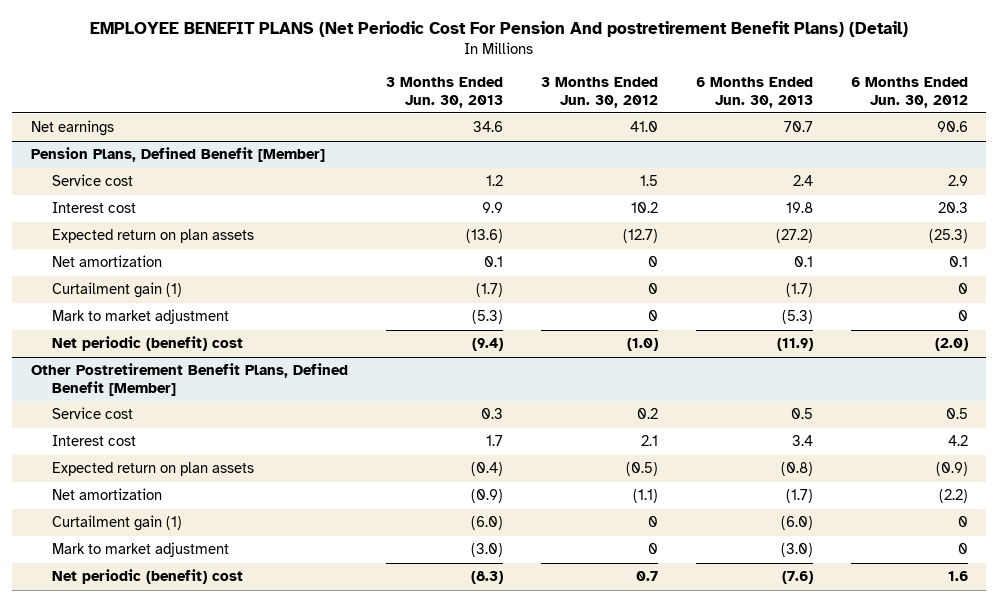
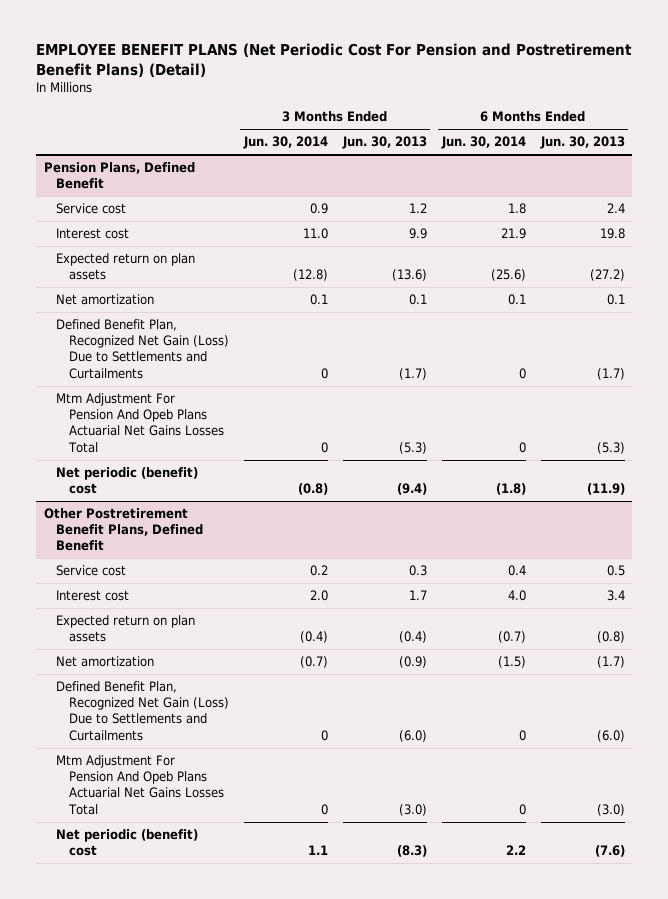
[90,21,909,38] EMPLOYEE BENEFIT PLANS (Net Periodic Cost For Pension And postretirement Benefit Plans) (Detail) -> [36,43,633,77] EMPLOYEE BENEFIT PLANS (Net Periodic Cost For Pension and Postretirement Benefit Plans) (Detail)
[540,76,658,108] 3 Months Ended Jun. 30, 2012 -> none
[850,76,968,108] 6 Months Ended Jun. 30, 2012 -> none
none -> [242,136,328,150] Jun. 30, 2014
none -> [440,136,526,150] Jun. 30, 2014
[30,120,114,137] Net earnings -> none
[30,147,325,163] Pension Plans, Defined Benefit [Member] -> [43,162,195,190] Pension Plans, Defined Benefit
[52,282,183,299] Curtailment gain (1) -> [56,319,229,379] Defined Benefit Plan, Recognized Net Gain (Loss) Due to Settlements and Curtailments
[52,309,230,325] Mark to market adjustment -> [56,393,224,453] Mtm Adjustment For Pension And Opeb Plans Actuarial Net Gains Losses Total
[30,363,348,396] Other Postretirement Benefit Plans, Defined Benefit [Member] -> [43,508,204,552] Other Postretirement Benefit Plans, Defined Benefit
[52,515,183,532] Curtailment gain (1) -> [56,681,229,741] Defined Benefit Plan, Recognized Net Gain (Loss) Due to Settlements and Curtailments
[52,542,230,558] Mark to market adjustment -> [56,755,224,815] Mtm Adjustment For Pension And Opeb Plans Actuarial Net Gains Losses Total

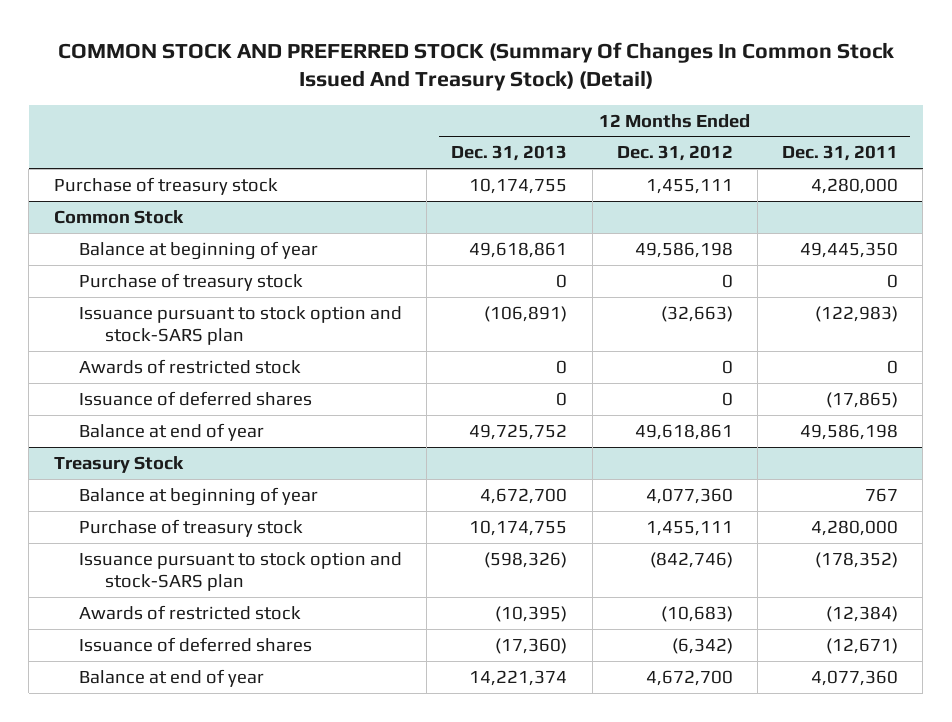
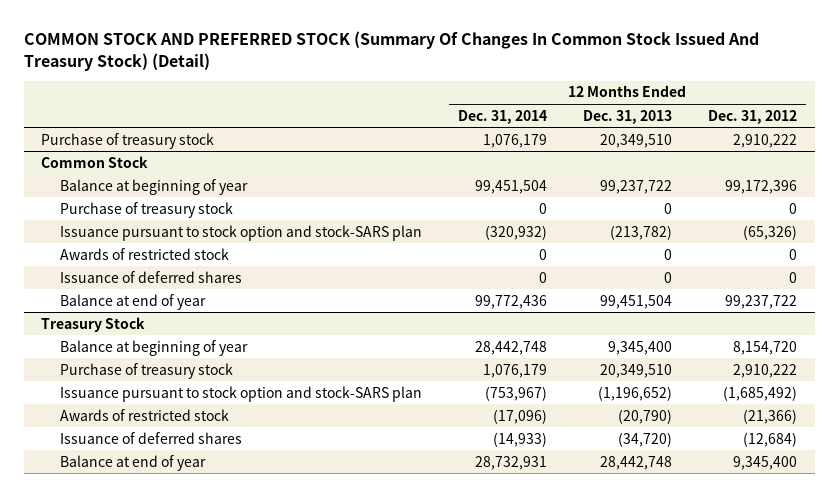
[782,145,899,162] Dec. 31, 2011 -> none
none -> [457,109,547,124] Dec. 31, 2014
[469,177,568,194] 10,174,755 -> [599,133,672,148] 20,349,510
[645,178,733,194] 1,455,111 -> [732,133,797,148] 2,910,222
[469,241,568,258] 49,618,861 -> [599,179,672,194] 99,237,722
[634,241,733,258] 49,586,198 -> [724,179,797,194] 99,172,396
[484,305,568,322] (106,891) -> [609,224,672,240] (213,782)
[660,305,733,322] (32,663) -> [742,224,797,240] (65,326)
[469,423,568,440] 49,725,752 -> [599,294,672,309] 99,451,504
[634,423,733,440] 49,618,861 -> [724,294,797,309] 99,237,722
[480,487,568,504] 4,672,700 -> [607,340,672,355] 9,345,400
[645,487,733,504] 4,077,360 -> [732,340,797,355] 8,154,720
[469,519,568,536] 10,174,755 -> [599,363,672,378] 20,349,510
[645,520,733,536] 1,455,111 -> [732,363,797,378] 2,910,222
[484,551,568,568] (598,326) -> [597,385,672,401] (1,196,652)
[649,551,733,568] (842,746) -> [722,385,797,401] (1,685,492)
[495,605,568,622] (10,395) -> [617,408,672,424] (20,790)
[660,605,733,622] (10,683) -> [742,408,797,424] (21,366)
[495,637,568,654] (17,360) -> [617,431,672,447] (34,720)
[671,637,733,654] (6,342) -> [742,431,797,447] (12,684)
[469,669,568,686] 14,221,374 -> [599,455,672,470] 28,442,748
[645,669,733,686] 4,672,700 -> [732,455,797,470] 9,345,400

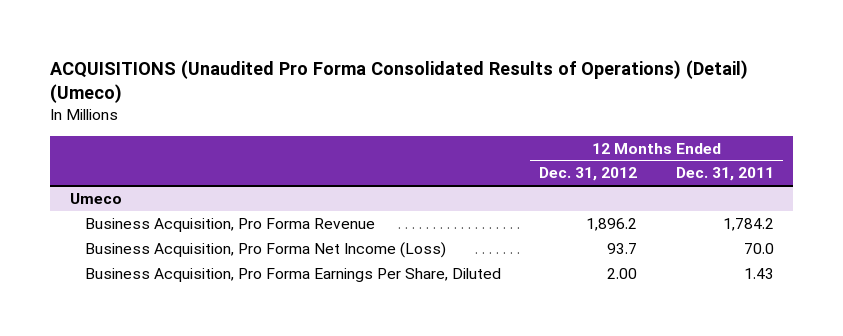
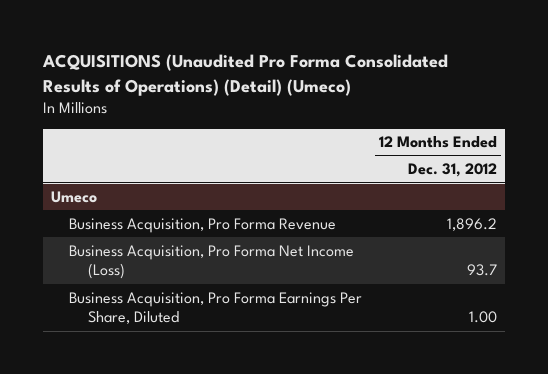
[675,167,774,182] Dec. 31, 2011 -> none
[607,267,638,279] 2.00 -> [469,311,498,324] 1.00

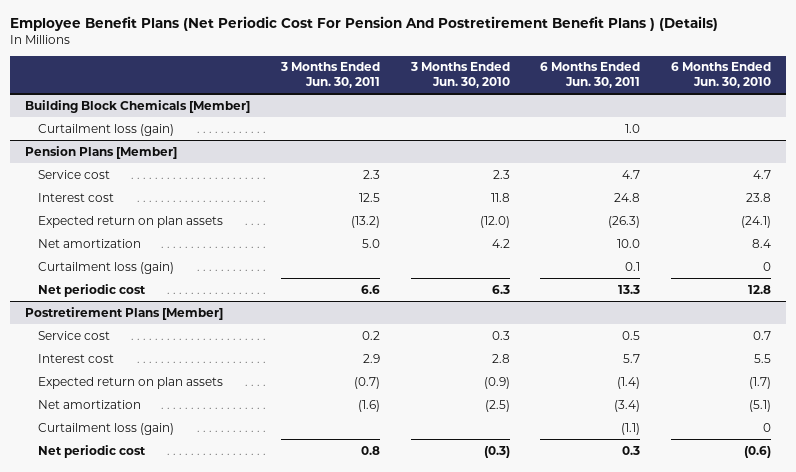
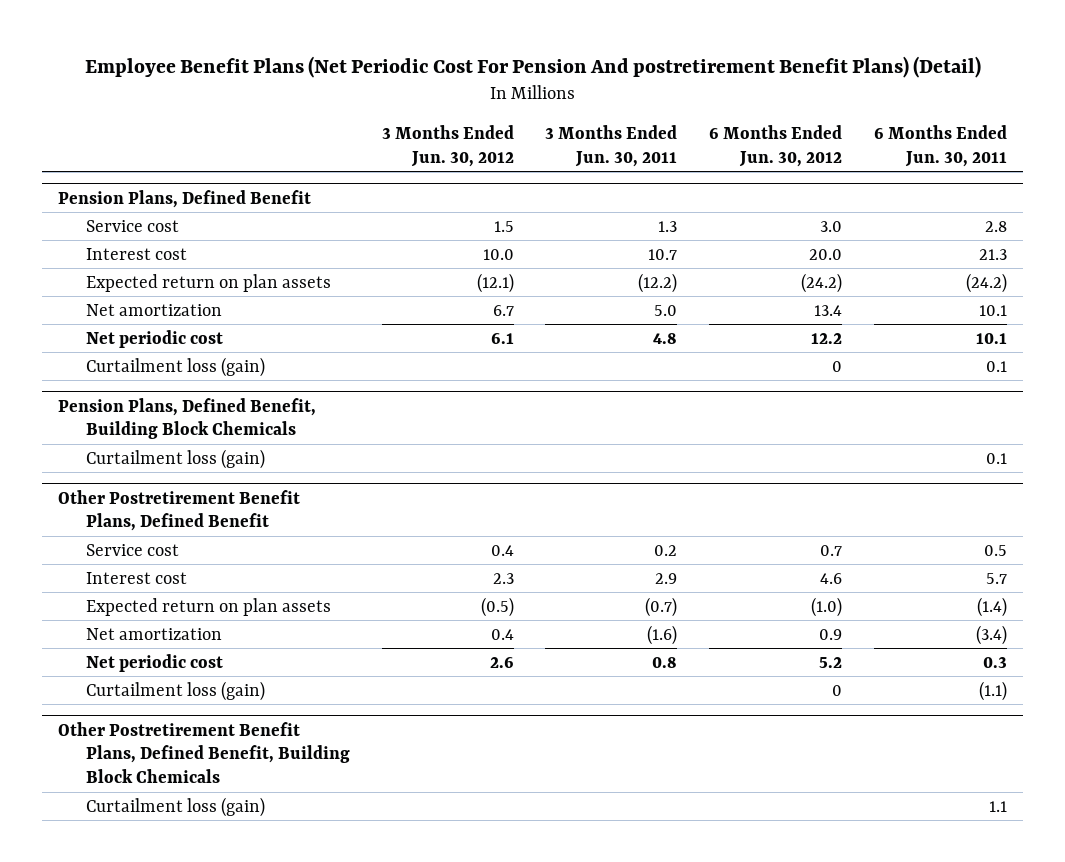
[10,16,719,32] Employee Benefit Plans (Net Periodic Cost For Pension And Postretirement Benefit Plans ) (Details) -> [84,55,981,78] Employee Benefit Plans (Net Periodic Cost For Pension And postretirement Benefit Plans) (Detail)
[409,62,510,88] 3 Months Ended Jun. 30, 2010 -> none
[670,62,771,88] 6 Months Ended Jun. 30, 2010 -> none
none -> [381,124,514,167] 3 Months Ended Jun. 30, 2012
none -> [709,124,843,167] 6 Months Ended Jun. 30, 2012
[25,99,251,113] Building Block Chemicals [Member] -> none
[38,123,175,136] Curtailment loss (gain) -> none
[25,145,178,159] Pension Plans [Member] -> none
none -> [58,189,312,208] Pension Plans, Defined Benefit
[363,169,381,179] 2.3 -> [658,220,678,232] 1.3
[622,169,641,179] 4.7 -> [985,220,1008,232] 2.8
[359,192,381,202] 12.5 -> [648,248,678,260] 10.7
[614,192,641,202] 24.8 -> [979,248,1008,260] 21.3
[351,215,381,228] (13.2) -> [638,272,678,293] (12.2)
[608,215,641,228] (26.3) -> [966,272,1008,293] (24.2)
[617,238,641,248] 10.0 -> [979,304,1008,316] 10.1
none -> [85,329,223,348] Net periodic cost
[38,283,147,297] Net periodic cost -> none
[25,306,224,320] Postretirement Plans [Member] -> none
none -> [58,397,317,440] Pension Plans, Defined Benefit, Building Block Chemicals
none -> [85,448,265,469] Curtailment loss (gain)
none -> [58,489,301,532] Other Postretirement Benefit Plans, Defined Benefit
[38,422,175,435] Curtailment loss (gain) -> none
none -> [85,680,265,701] Curtailment loss (gain)
none -> [58,721,350,784] Other Postretirement Benefit Plans, Defined Benefit, Building Block Chemicals
none -> [85,796,265,817] Curtailment loss (gain)

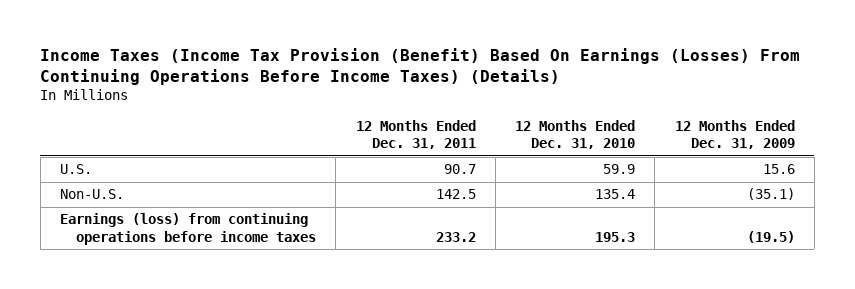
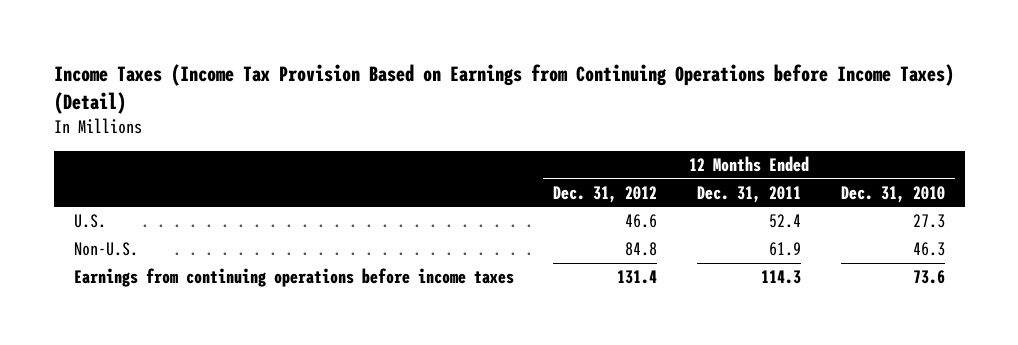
[40,48,801,85] Income Taxes (Income Tax Provision (Benefit) Based On Earnings (Losses) From Continuing Operations Before Income Taxes) (Details) -> [53,64,954,114] Income Taxes (Income Tax Provision Based on Earnings from Continuing Operations before Income Taxes) (Detail)
[674,119,795,150] 12 Months Ended Dec. 31, 2009 -> none
none -> [553,185,658,203] Dec. 31, 2012
[443,164,476,175] 90.7 -> [769,214,802,229] 52.4
[603,164,636,175] 59.9 -> [912,214,945,229] 27.3
[435,189,476,200] 142.5 -> [769,242,802,257] 61.9
[595,189,636,200] 135.4 -> [912,242,945,257] 46.3
[60,213,317,245] Earnings (loss) from continuing operations before income taxes -> [73,268,514,288] Earnings from continuing operations before income taxes
[435,231,476,242] 233.2 -> [761,270,802,285] 114.3
[595,231,636,242] 195.3 -> [912,270,945,285] 73.6

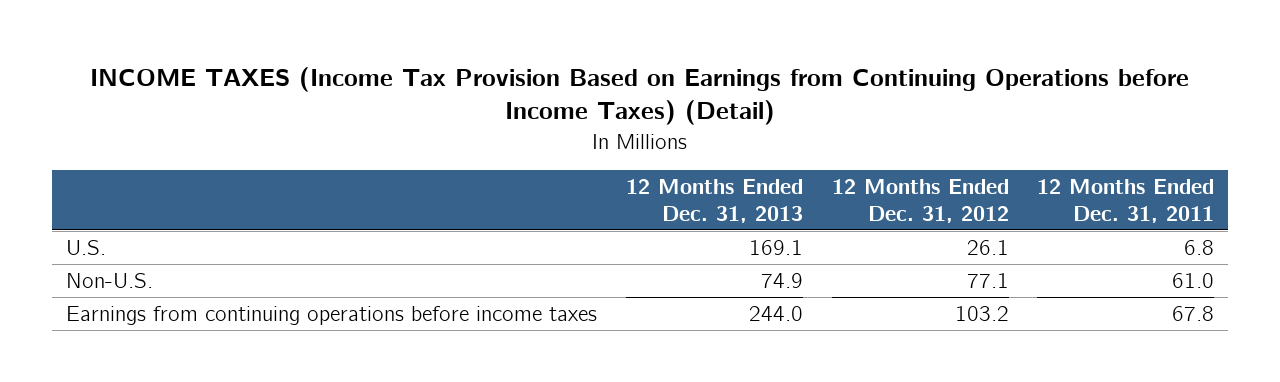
[53,64,954,114] Income Taxes (Income Tax Provision Based on Earnings from Continuing Operations before Income Taxes) (Detail) -> [90,66,1190,126] INCOME TAXES (Income Tax Provision Based on Earnings from Continuing Operations before Income Taxes) (Detail)
[840,185,945,203] Dec. 31, 2010 -> none
none -> [625,179,803,224] 12 Months Ended Dec. 31, 2013
[625,214,658,229] 46.6 -> [966,239,1009,255] 26.1
[769,214,802,229] 52.4 -> [1184,239,1215,255] 6.8
[625,242,658,257] 84.8 -> [966,272,1009,288] 77.1
[769,242,802,257] 61.9 -> [1172,272,1215,288] 61.0
[617,270,658,285] 131.4 -> [954,305,1009,321] 103.2
[761,270,802,285] 114.3 -> [1172,305,1215,321] 67.8

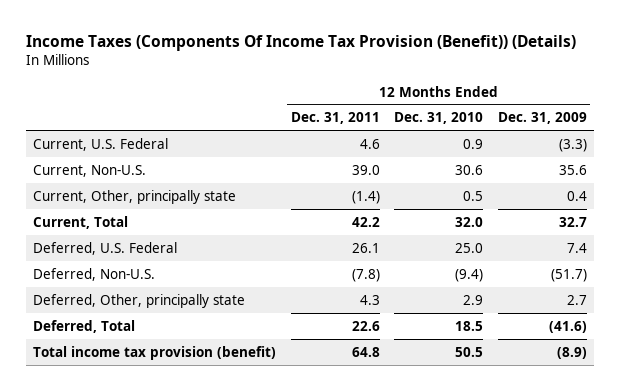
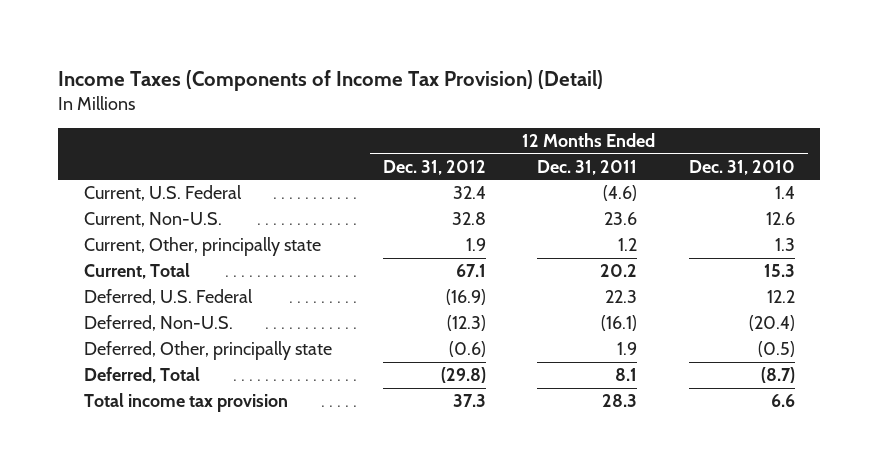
[25,34,576,51] Income Taxes (Components Of Income Tax Provision (Benefit)) (Details) -> [58,69,604,91] Income Taxes (Components of Income Tax Provision) (Detail)
[497,112,587,125] Dec. 31, 2009 -> none
none -> [383,159,487,175] Dec. 31, 2012
[359,138,380,149] 4.6 -> [603,185,638,202] (4.6)
[463,138,484,149] 0.9 -> [774,186,795,200] 1.4
[351,164,380,175] 39.0 -> [604,212,638,226] 23.6
[455,164,484,175] 30.6 -> [765,212,795,226] 12.6
[351,190,380,204] (1.4) -> [618,238,638,252] 1.2
[463,190,484,201] 0.5 -> [774,238,795,252] 1.3
[351,216,380,227] 42.2 -> [600,264,638,278] 20.2
[455,216,484,227] 32.0 -> [763,264,795,278] 15.3
[351,242,380,253] 26.1 -> [605,290,638,304] 22.3
[455,242,484,253] 25.0 -> [766,290,795,304] 12.2
[351,268,380,282] (7.8) -> [601,315,638,332] (16.1)
[455,268,484,282] (9.4) -> [748,315,795,332] (20.4)
[359,294,380,305] 4.3 -> [617,342,638,356] 1.9
[463,294,484,305] 2.9 -> [757,341,795,358] (0.5)
[351,320,380,331] 22.6 -> [615,368,638,382] 8.1
[455,320,484,331] 18.5 -> [760,367,795,384] (8.7)
[33,345,277,360] Total income tax provision (benefit) -> [83,393,288,413] Total income tax provision
[351,346,380,357] 64.8 -> [602,394,638,408] 28.3
[455,346,484,357] 50.5 -> [770,394,795,408] 6.6

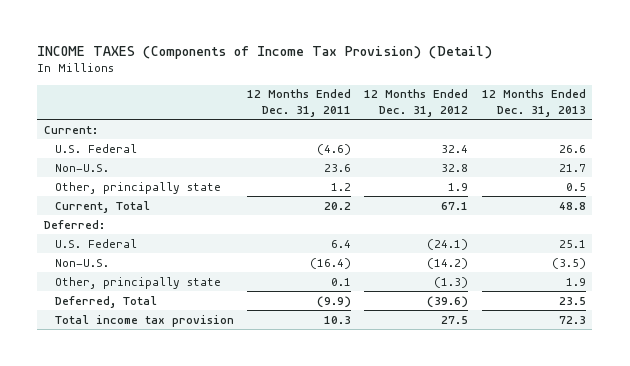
[58,69,604,91] Income Taxes (Components of Income Tax Provision) (Detail) -> [37,46,493,60] INCOME TAXES (Components of Income Tax Provision) (Detail)
[688,159,795,175] Dec. 31, 2010 -> none
none -> [481,89,586,117] 12 Months Ended Dec. 31, 2013
none -> [43,125,98,134] Current:
[83,185,242,202] Current, U.S. Federal -> [54,143,137,153] U.S. Federal
[83,212,222,228] Current, Non-U.S. -> [54,163,109,172] Non-U.S.
[83,237,321,257] Current, Other, principally state -> [54,181,221,194] Other, principally state
none -> [43,219,105,229] Deferred:
[83,289,253,306] Deferred, U.S. Federal -> [54,238,137,248] U.S. Federal
[446,289,487,306] (16.9) -> [427,238,469,250] (24.1)
[605,290,638,304] 22.3 -> [330,239,351,248] 6.4
[83,315,233,332] Deferred, Non-U.S. -> [54,258,109,267] Non-U.S.
[447,315,487,332] (12.3) -> [427,257,469,269] (14.2)
[601,315,638,332] (16.1) -> [309,257,351,269] (16.4)
[83,341,332,361] Deferred, Other, principally state -> [54,276,221,289] Other, principally state
[449,341,487,358] (0.6) -> [434,276,469,288] (1.3)
[617,342,638,356] 1.9 -> [330,277,351,286] 0.1
[441,367,487,384] (29.8) -> [427,295,469,308] (39.6)
[615,368,638,382] 8.1 -> [316,295,351,308] (9.9)
[453,394,487,408] 37.3 -> [441,315,469,324] 27.5
[602,394,638,408] 28.3 -> [323,315,351,324] 10.3

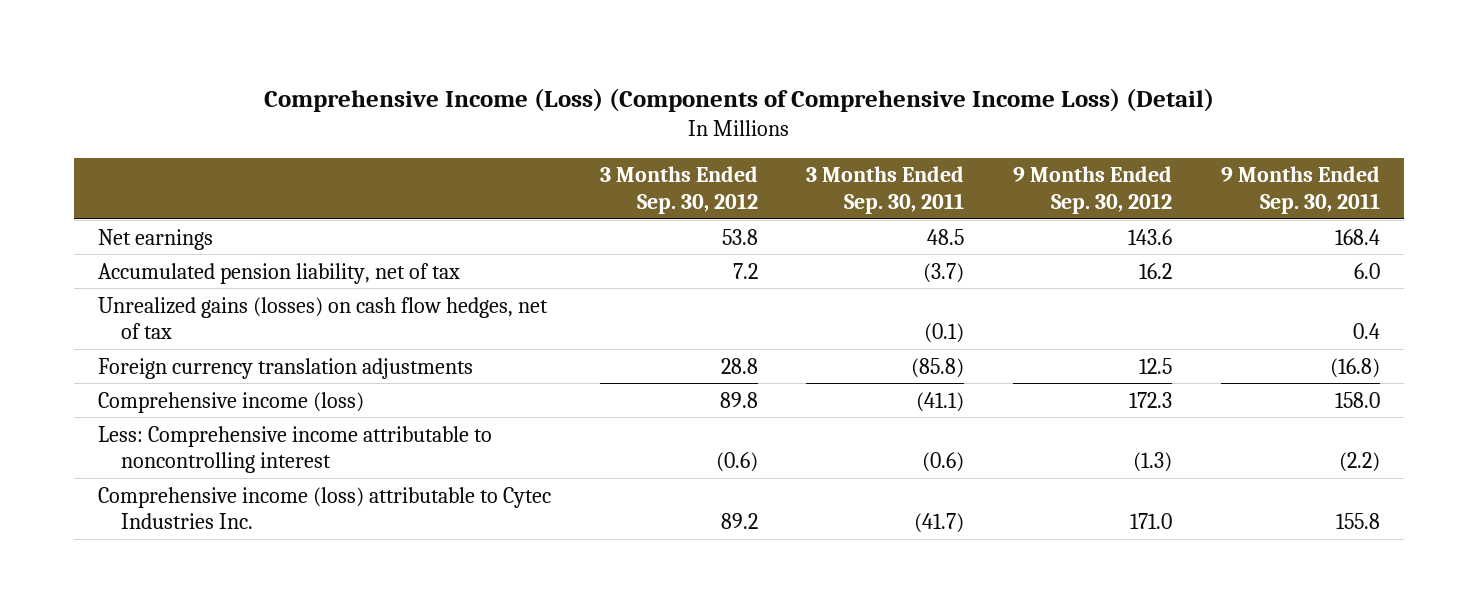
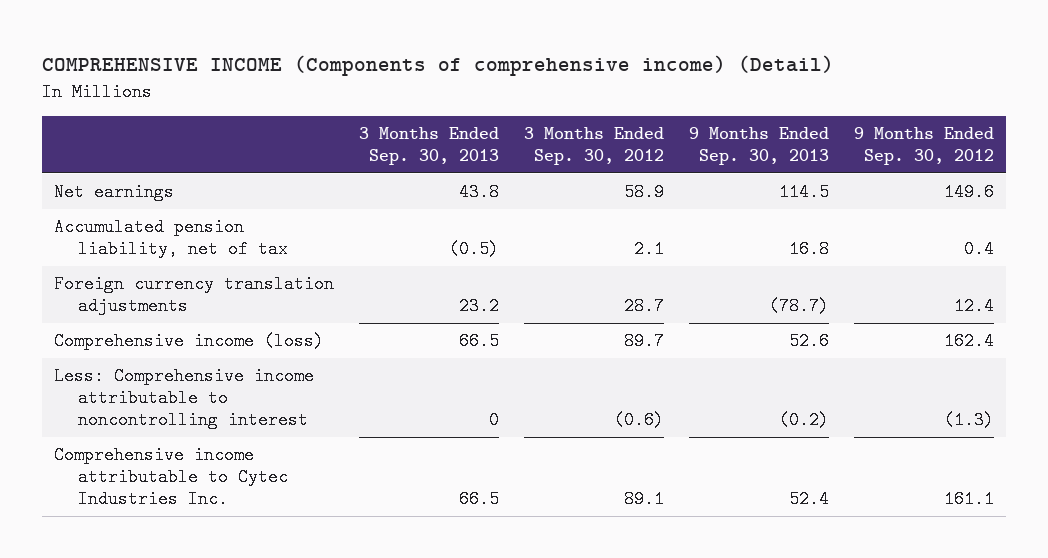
[263,88,1214,113] Comprehensive Income (Loss) (Components of Comprehensive Income Loss) (Detail) -> [41,55,834,77] COMPREHENSIVE INCOME (Components of comprehensive income) (Detail)
[806,166,965,214] 3 Months Ended Sep. 30, 2011 -> none
[1220,166,1380,214] 9 Months Ended Sep. 30, 2011 -> none
none -> [359,126,500,165] 3 Months Ended Sep. 30, 2013
none -> [689,126,830,165] 9 Months Ended Sep. 30, 2013
[97,296,548,339] Unrealized gains (losses) on cash flow hedges, net of tax -> none
[721,228,758,245] 53.8 -> [624,183,665,202] 58.9
[1127,228,1172,245] 143.6 -> [943,183,994,202] 149.6
[732,262,758,279] 7.2 -> [634,240,665,259] 2.1
[1138,262,1172,279] 16.2 -> [963,240,994,259] 0.4
[720,357,758,374] 28.8 -> [624,297,665,316] 28.7
[1138,357,1172,374] 12.5 -> [953,297,994,316] 12.4
[719,391,758,408] 89.8 -> [624,332,665,351] 89.7
[1128,391,1172,408] 172.3 -> [943,332,994,351] 162.4
[97,486,551,529] Comprehensive income (loss) attributable to Cytec Industries Inc. -> [54,446,288,509] Comprehensive income attributable to Cytec Industries Inc.
[720,512,758,529] 89.2 -> [624,490,665,509] 89.1
[1129,512,1172,529] 171.0 -> [943,490,994,509] 161.1

